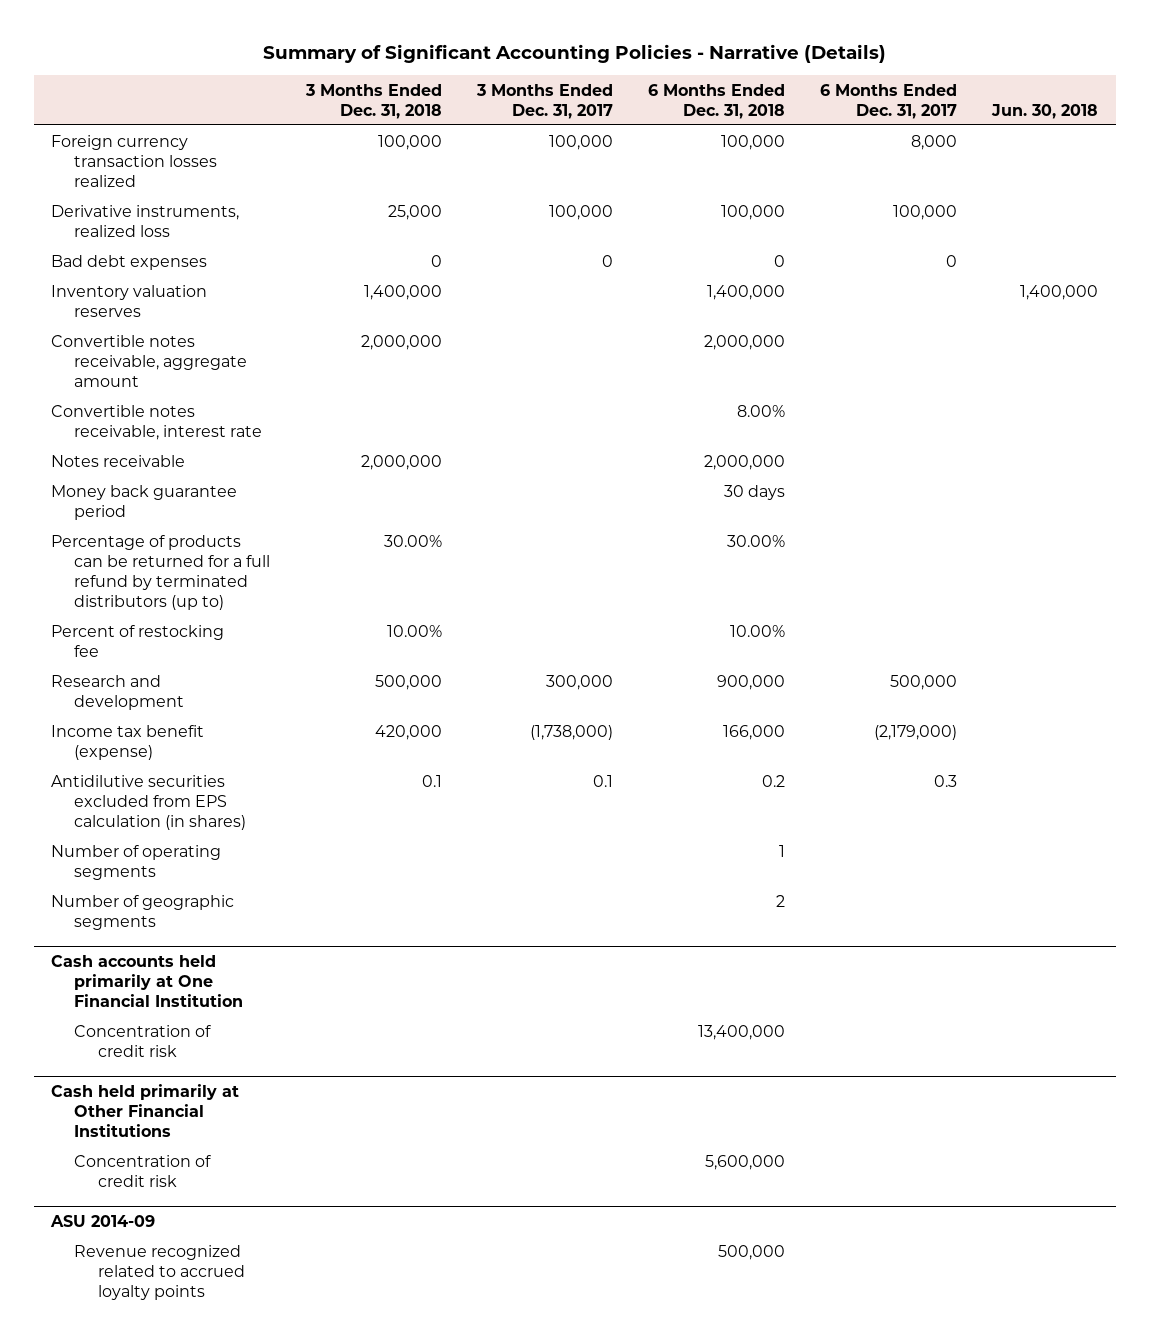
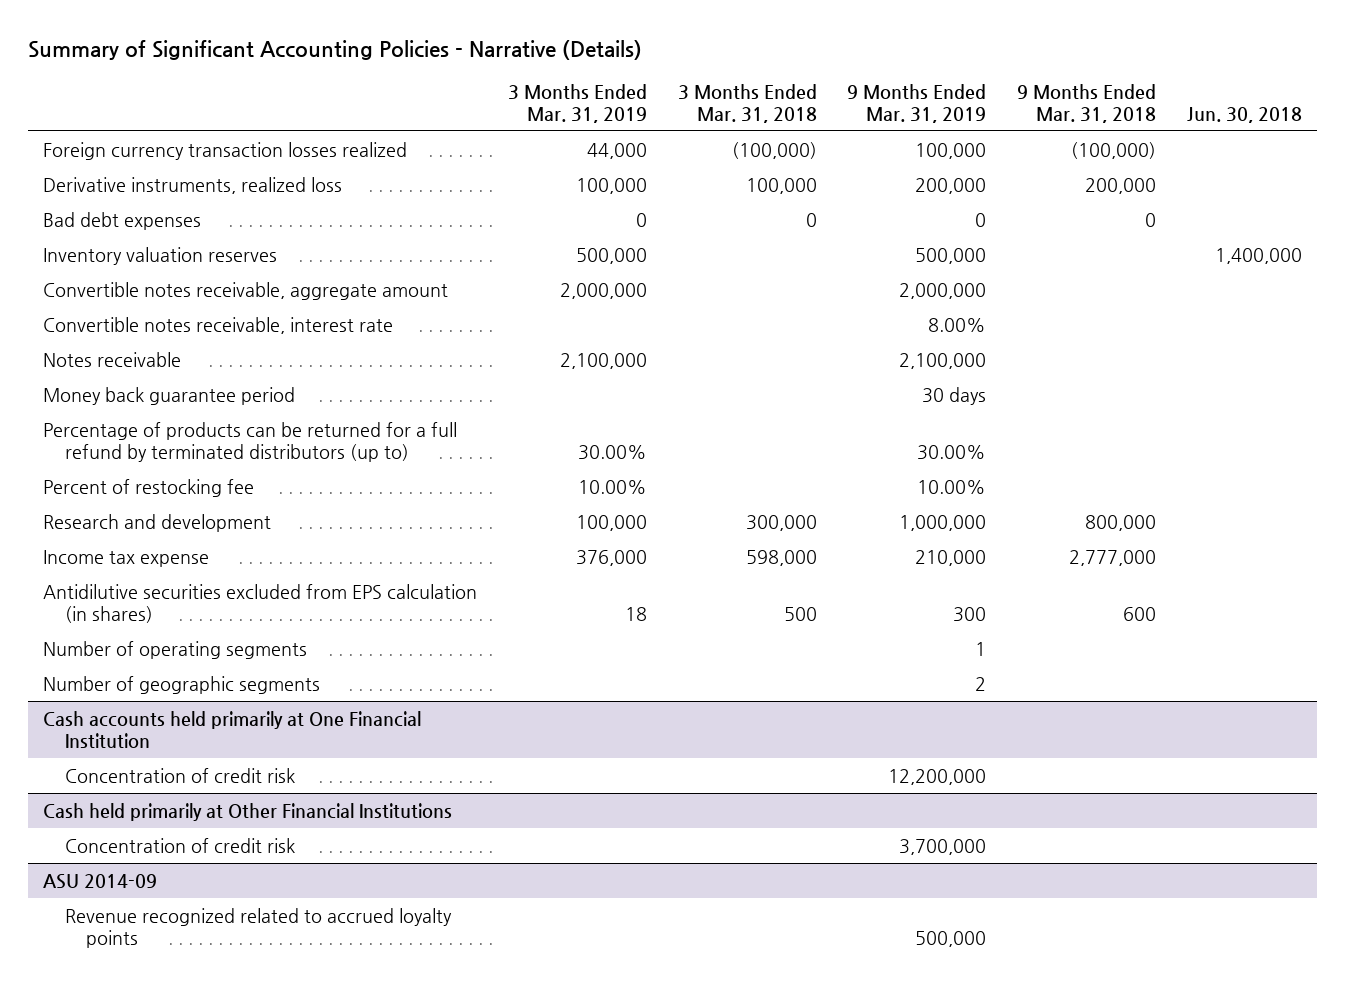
[304,83,442,119] 3 Months Ended Dec. 31, 2018 -> none
[475,83,613,119] 3 Months Ended Dec. 31, 2017 -> none
[647,83,785,119] 6 Months Ended Dec. 31, 2018 -> none
[819,83,957,119] 6 Months Ended Dec. 31, 2017 -> none
none -> [507,83,647,123] 3 Months Ended Mar. 31, 2019
none -> [677,83,817,123] 3 Months Ended Mar. 31, 2018
none -> [847,83,987,123] 9 Months Ended Mar. 31, 2019
none -> [1017,83,1157,123] 9 Months Ended Mar. 31, 2018
[51,724,205,760] Income tax benefit (expense) -> [43,549,210,567] Income tax expense

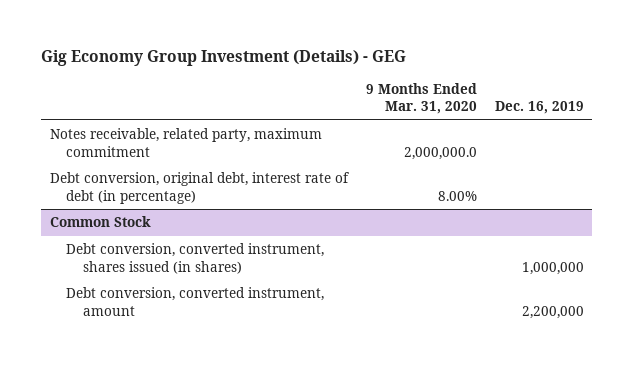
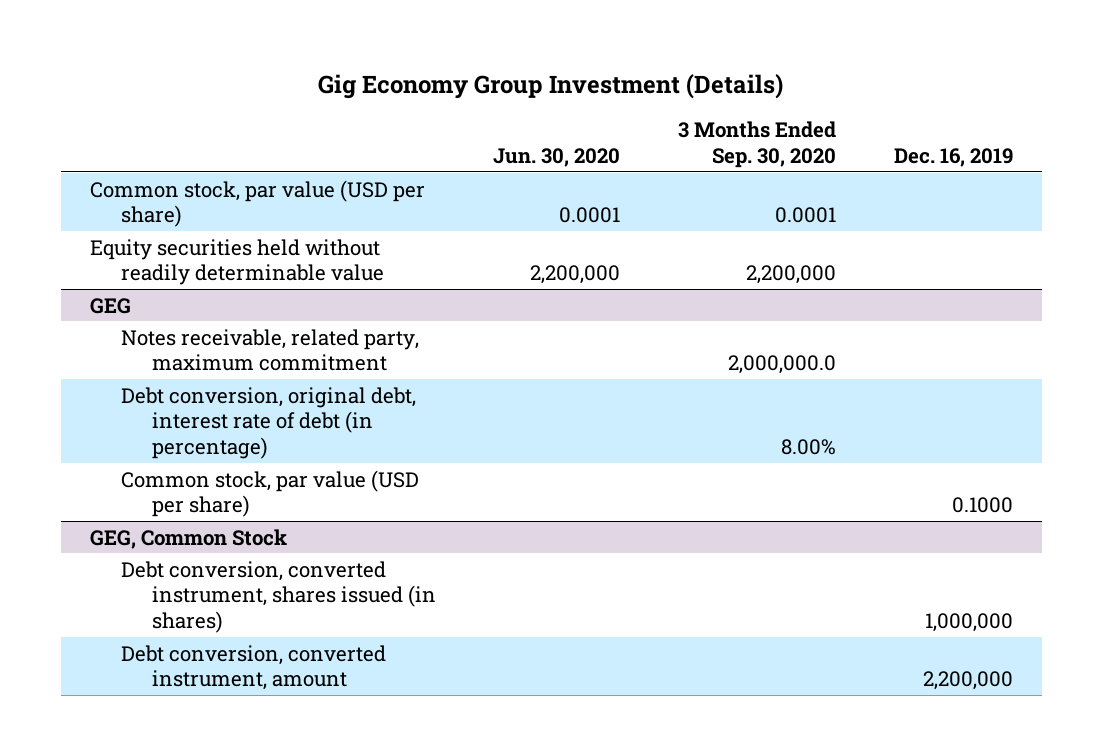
[41,50,407,67] Gig Economy Group Investment (Details) - GEG -> [318,73,784,99] Gig Economy Group Investment (Details)
[365,83,477,115] 9 Months Ended Mar. 31, 2020 -> none
none -> [493,147,621,167] Jun. 30, 2020
none -> [678,121,837,168] 3 Months Ended Sep. 30, 2020
[50,128,323,157] Notes receivable, related party, maximum commitment -> none
[50,172,350,204] Debt conversion, original debt, interest rate of debt (in percentage) -> none
[66,243,325,274] Debt conversion, converted instrument, shares issued (in shares) -> none
[66,287,325,316] Debt conversion, converted instrument, amount -> none
none -> [89,179,425,228] Common stock, par value (USD per share)
none -> [89,238,384,286] Equity securities held without readily determinable value
[50,216,152,228] Common Stock -> [89,297,131,314] GEG
none -> [120,328,419,372] Notes receivable, related party, maximum commitment
none -> [120,386,416,460] Debt conversion, original debt, interest rate of debt (in percentage)
none -> [120,469,419,518] Common stock, par value (USD per share)
none -> [89,528,287,549] GEG, Common Stock
none -> [120,560,436,634] Debt conversion, converted instrument, shares issued (in shares)
none -> [120,644,386,691] Debt conversion, converted instrument, amount

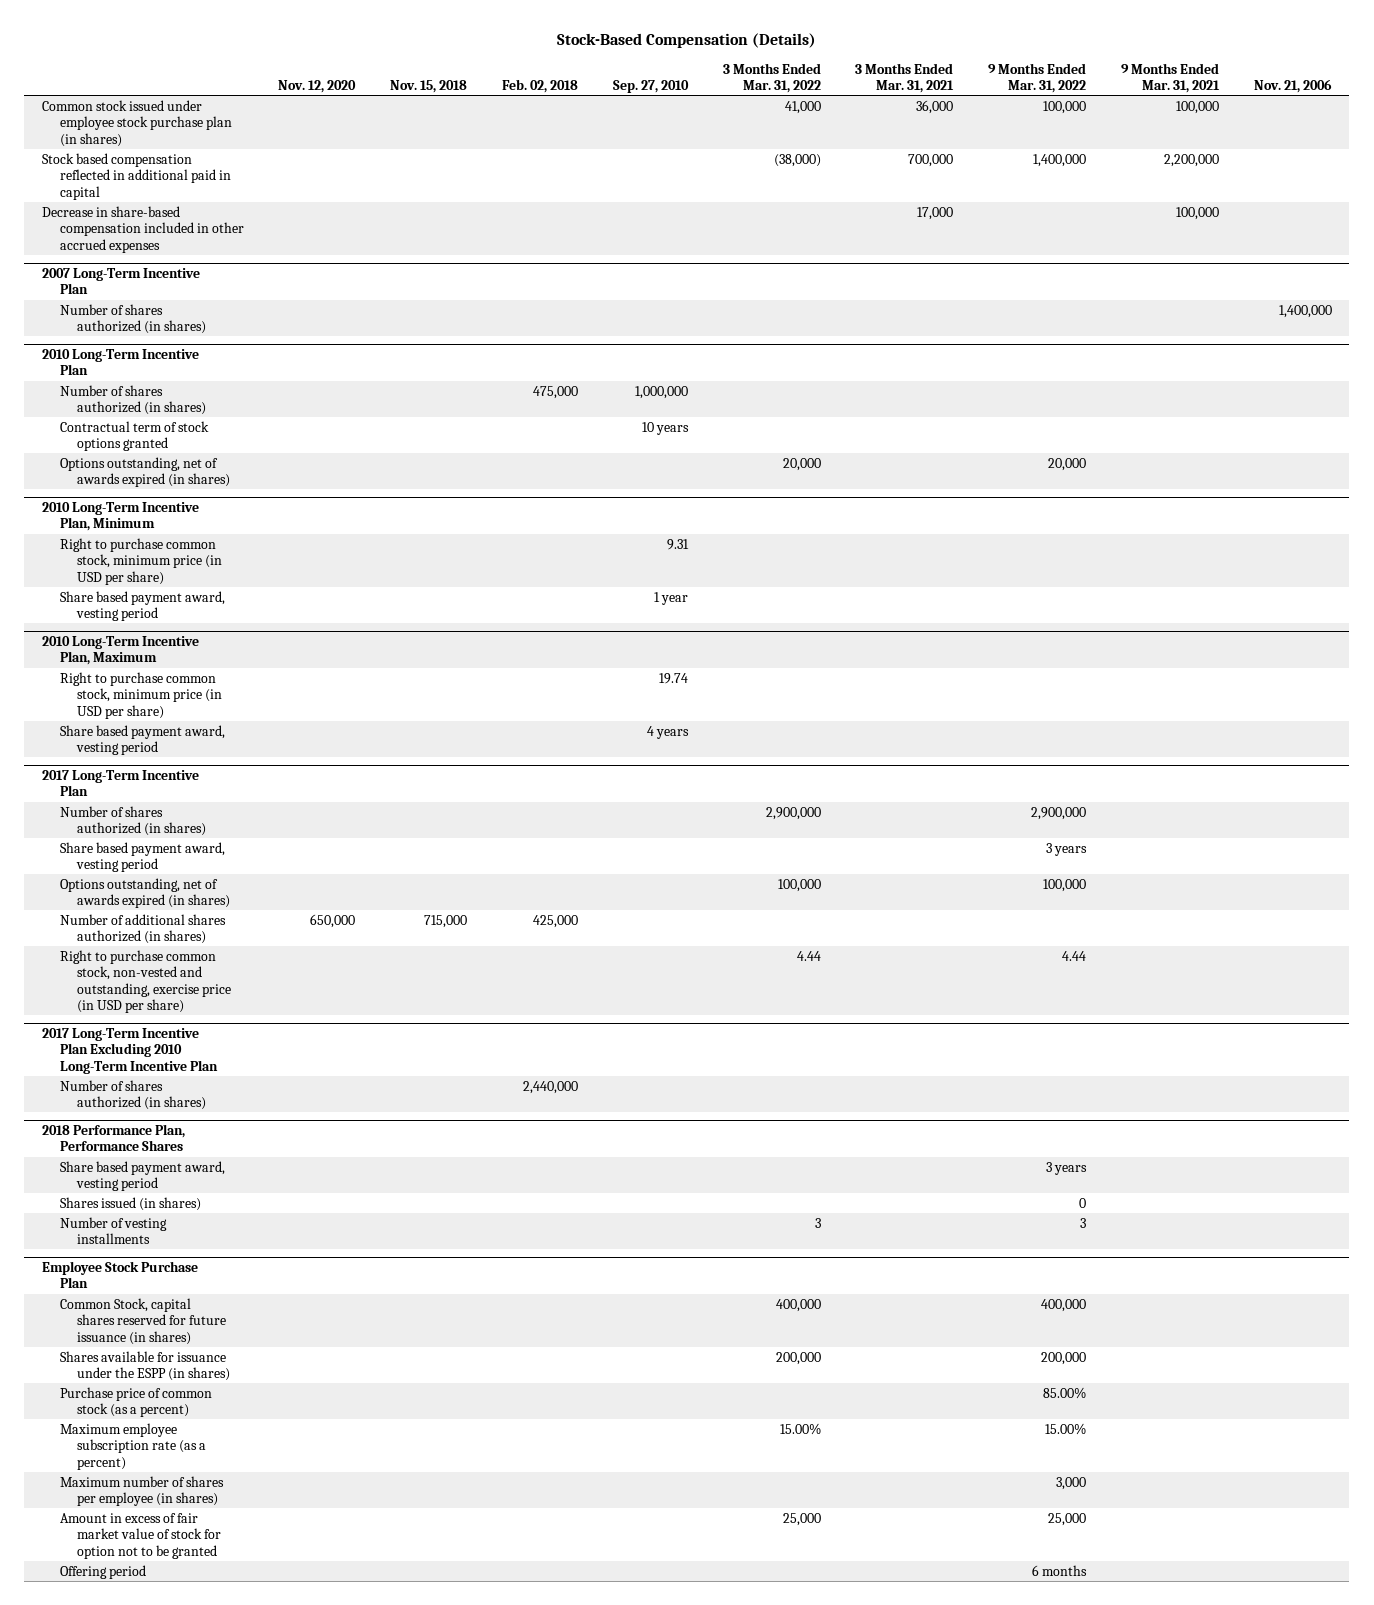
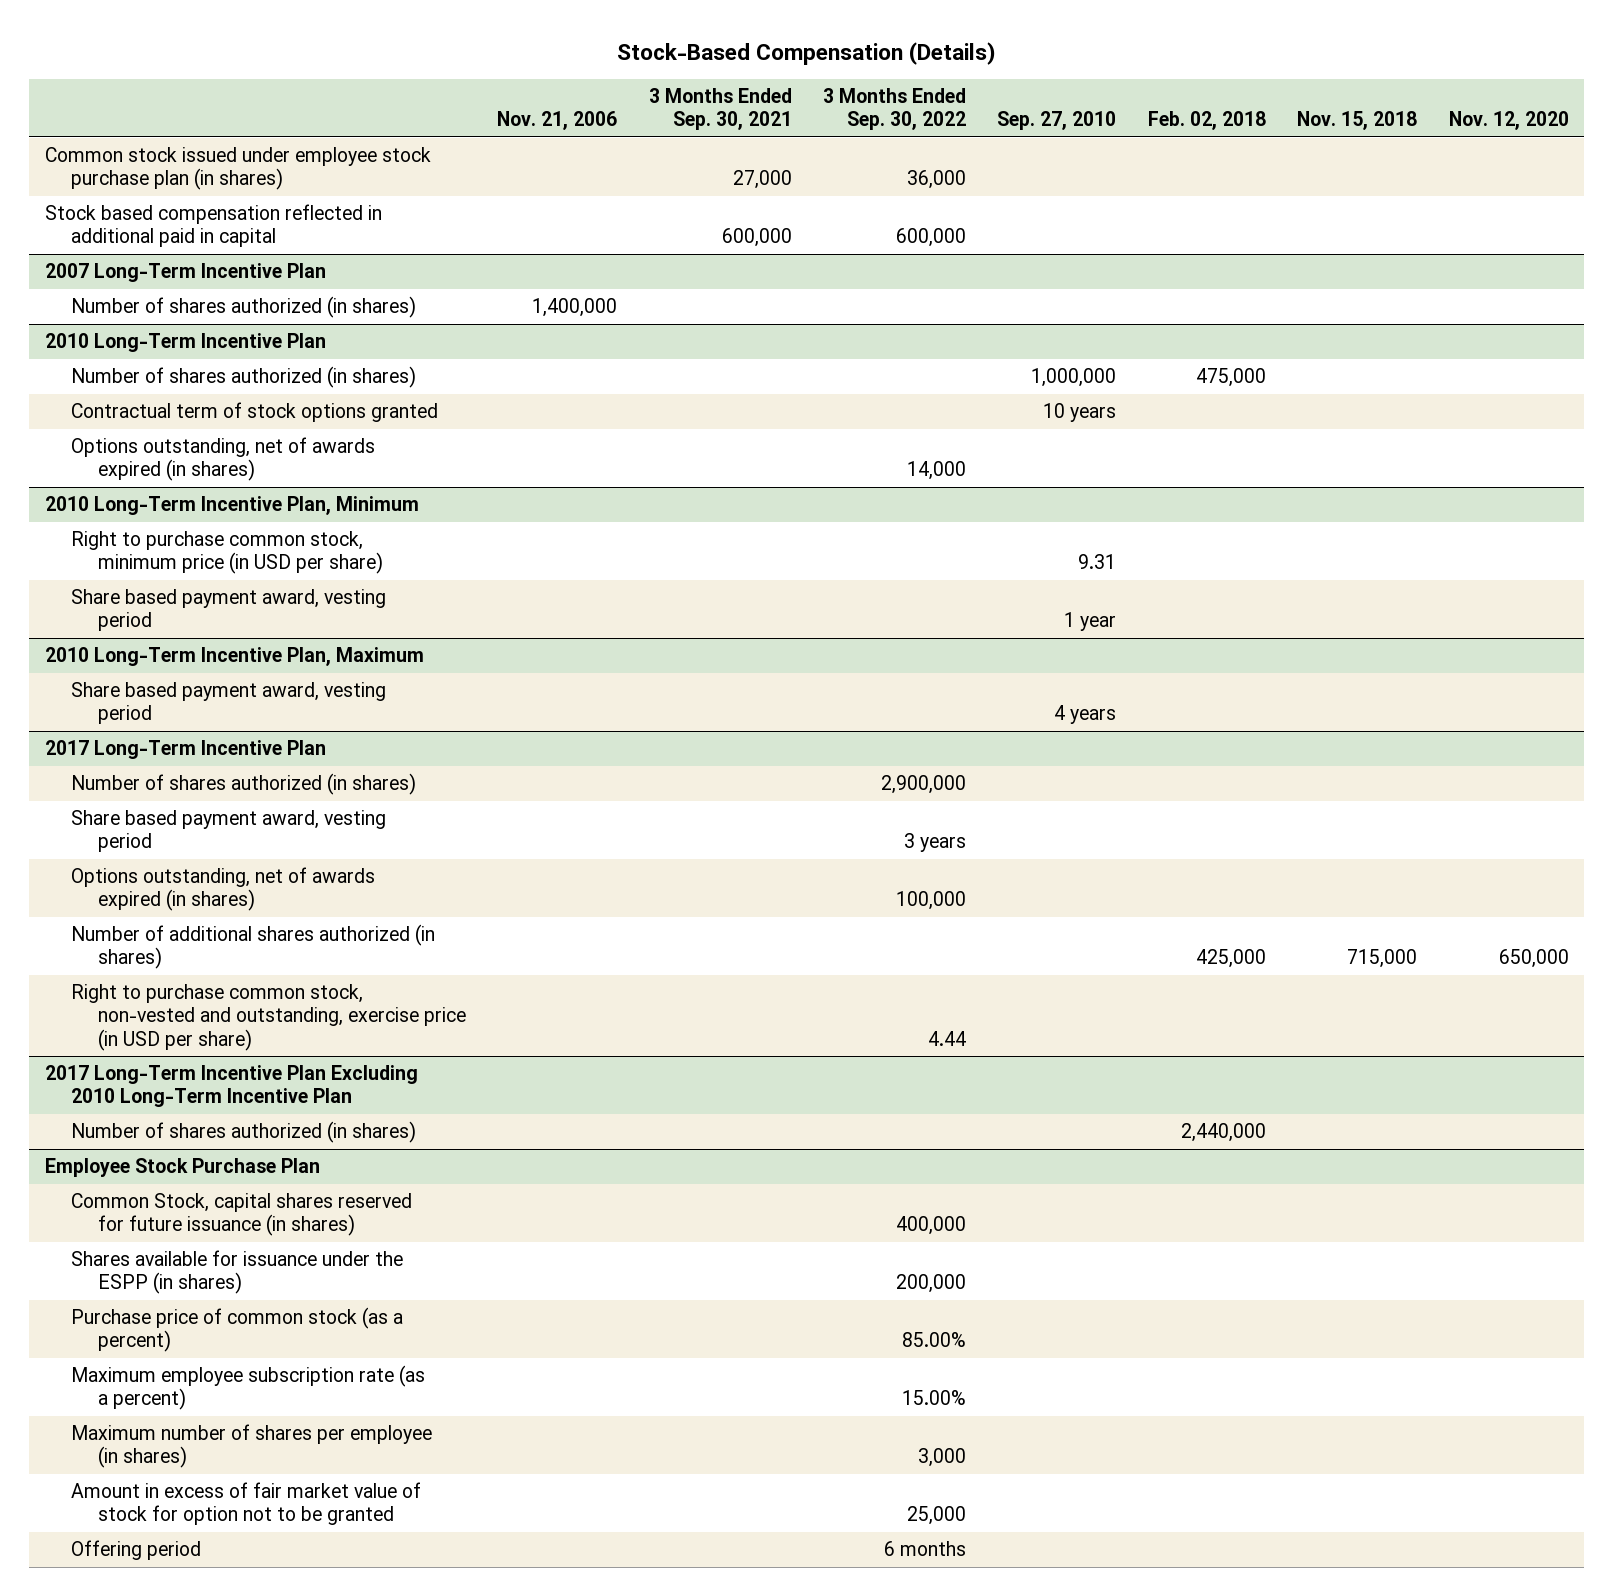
[722,62,821,94] 3 Months Ended Mar. 31, 2022 -> none
[855,62,955,94] 3 Months Ended Mar. 31, 2021 -> none
[988,62,1087,94] 9 Months Ended Mar. 31, 2022 -> none
[1120,62,1220,94] 9 Months Ended Mar. 31, 2021 -> none
none -> [648,88,792,131] 3 Months Ended Sep. 30, 2021
none -> [822,88,966,131] 3 Months Ended Sep. 30, 2022
[41,205,244,253] Decrease in share-based compensation included in other accrued expenses -> none
[59,671,223,719] Right to purchase common stock, minimum price (in USD per share) -> none
[41,1123,185,1152] 2018 Performance Plan, Performance Shares -> none
[59,1160,225,1192] Share based payment award, vesting period -> none
[59,1196,201,1211] Shares issued (in shares) -> none
[59,1216,167,1245] Number of vesting installments -> none

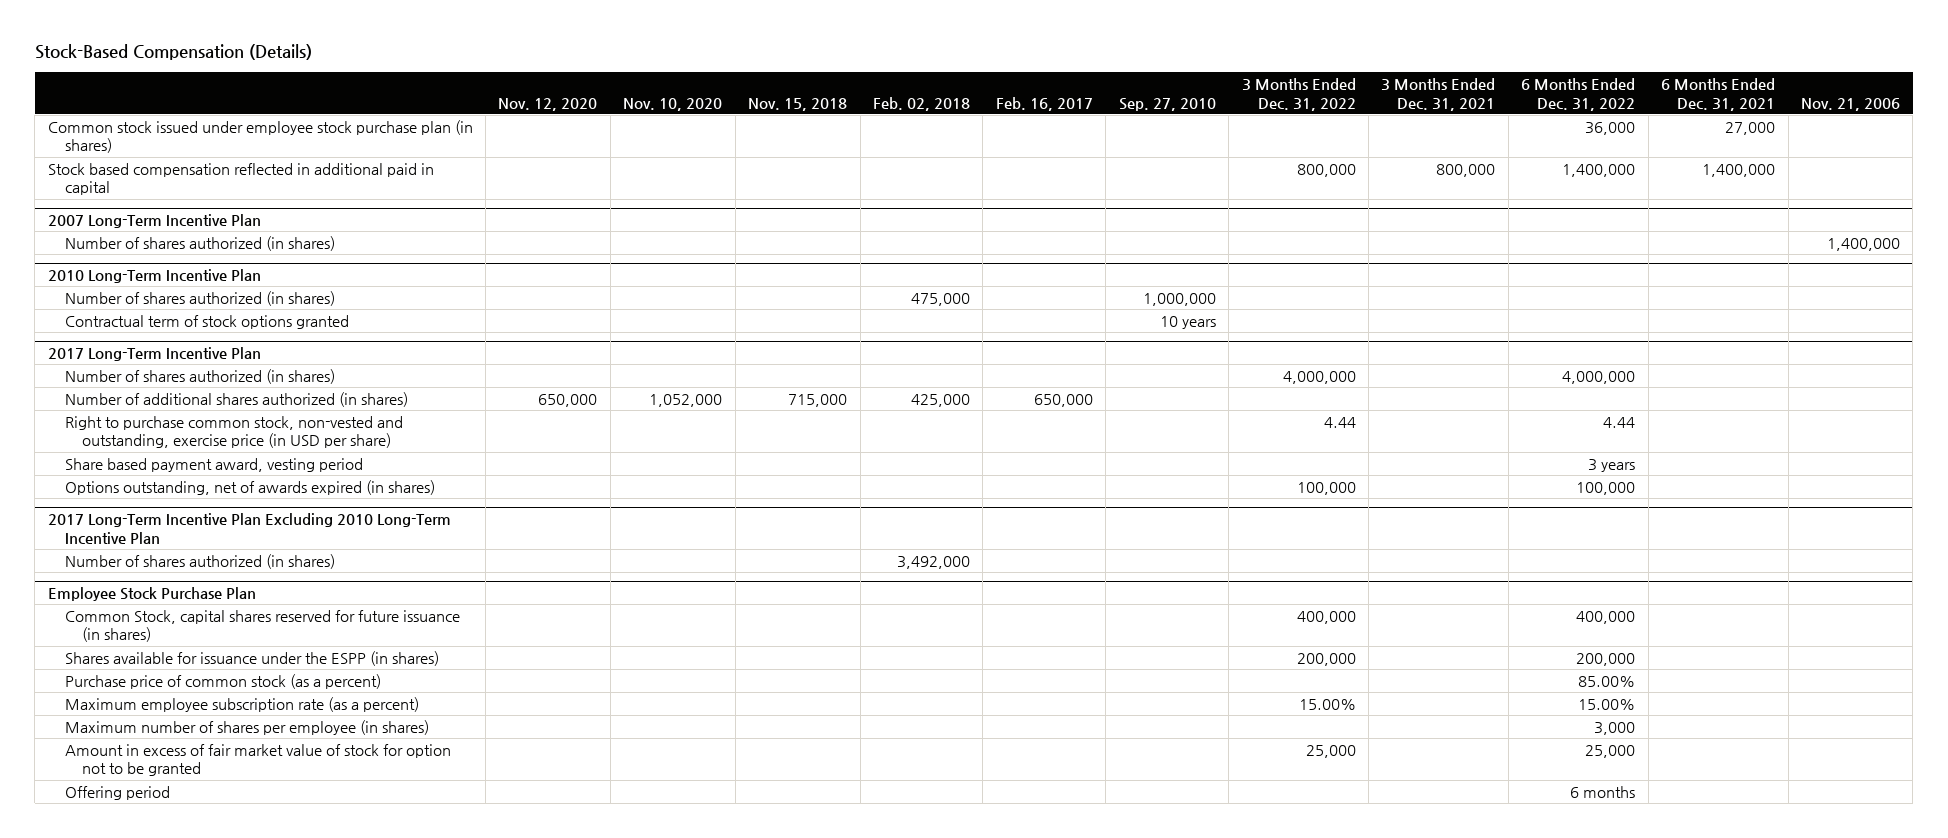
[648,88,792,131] 3 Months Ended Sep. 30, 2021 -> none
[822,88,966,131] 3 Months Ended Sep. 30, 2022 -> none
none -> [623,97,723,111] Nov. 10, 2020
none -> [995,96,1093,111] Feb. 16, 2017
none -> [1241,77,1356,111] 3 Months Ended Dec. 31, 2022
none -> [1381,77,1496,111] 3 Months Ended Dec. 31, 2021
none -> [1521,77,1636,111] 6 Months Ended Dec. 31, 2022
none -> [1661,77,1776,111] 6 Months Ended Dec. 31, 2021
[71,437,376,482] Options outstanding, net of awards expired (in shares) -> none
[45,496,420,516] 2010 Long-Term Incentive Plan, Minimum -> none
[71,531,383,575] Right to purchase common stock, minimum price (in USD per share) -> none
[71,589,387,632] Share based payment award, vesting period -> none
[45,647,425,667] 2010 Long-Term Incentive Plan, Maximum -> none
[71,682,387,725] Share based payment award, vesting period -> none
[71,810,387,853] Share based payment award, vesting period -> [64,457,363,472] Share based payment award, vesting period
[71,867,376,912] Options outstanding, net of awards expired (in shares) -> [64,479,435,495] Options outstanding, net of awards expired (in shares)
[1180,1123,1266,1143] 2,440,000 -> [896,555,970,569] 3,492,000

